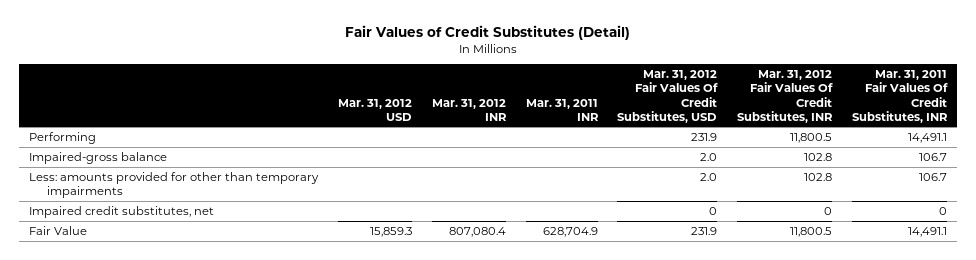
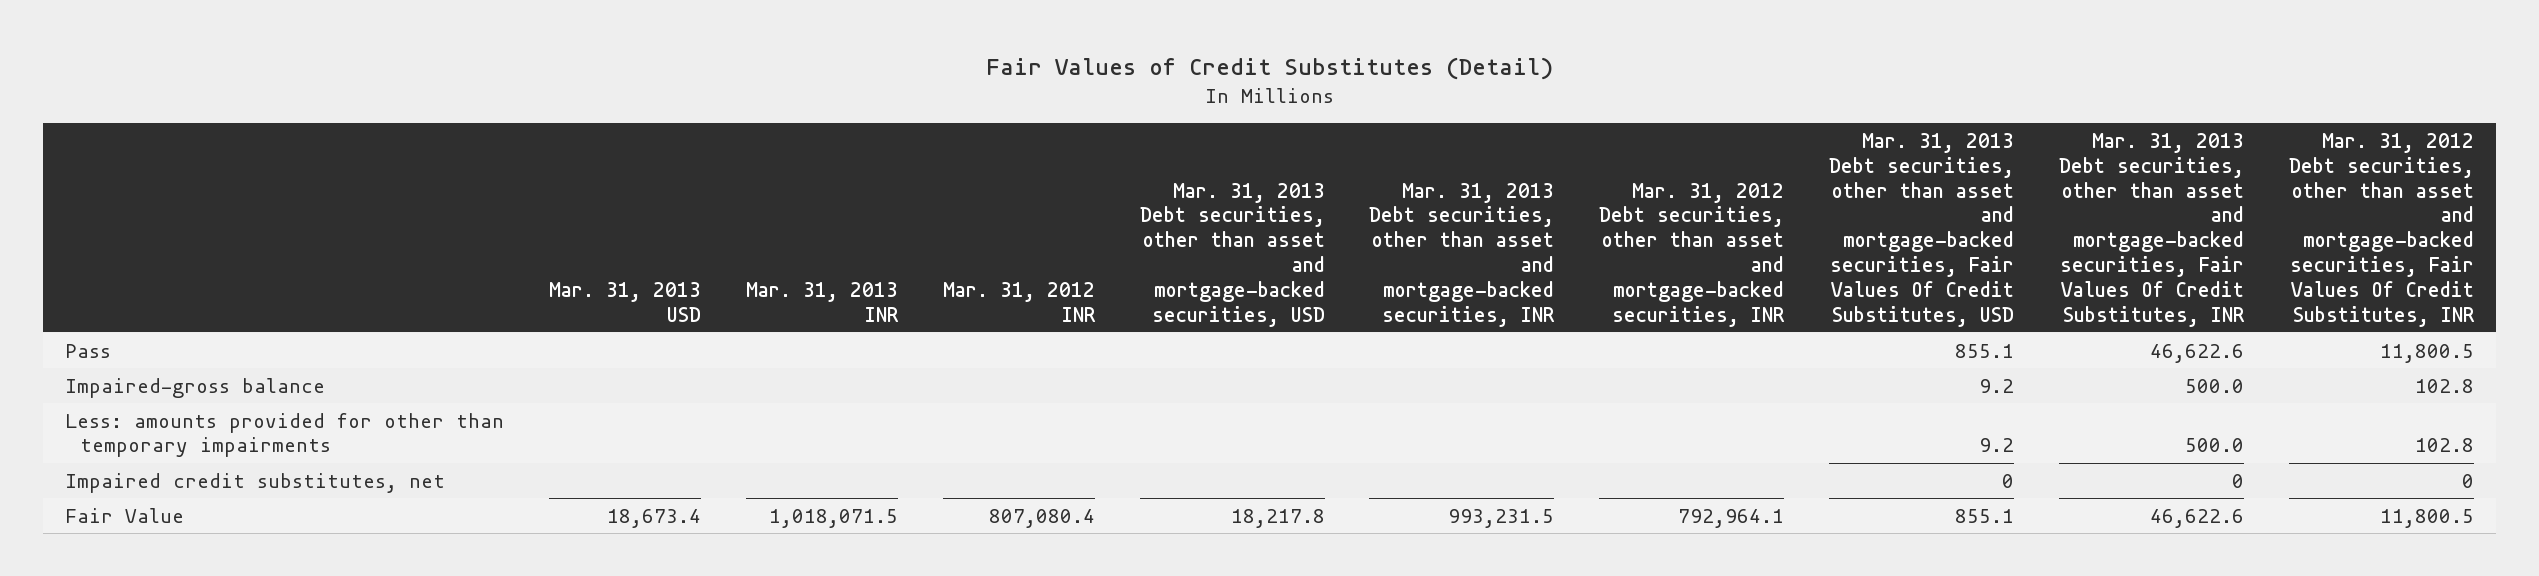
[337,98,412,121] Mar. 31, 2012 USD -> none
[525,98,599,121] Mar. 31, 2011 INR -> none
[617,70,719,123] Mar. 31, 2012 Fair Values Of Credit Substitutes, USD -> none
[737,70,834,123] Mar. 31, 2012 Fair Values Of Credit Substitutes, INR -> none
[852,70,949,123] Mar. 31, 2011 Fair Values Of Credit Substitutes, INR -> none
none -> [549,281,702,322] Mar. 31, 2013 USD
none -> [745,281,899,322] Mar. 31, 2013 INR
none -> [1139,182,1325,327] Mar. 31, 2013 Debt securities, other than asset and mortgage-backed securities, USD
none -> [1369,182,1556,327] Mar. 31, 2013 Debt securities, other than asset and mortgage-backed securities, INR
none -> [1599,182,1786,327] Mar. 31, 2012 Debt securities, other than asset and mortgage-backed securities, INR
none -> [1829,132,2015,327] Mar. 31, 2013 Debt securities, other than asset and mortgage-backed securities, Fair Values Of Credit Substitutes, USD
none -> [2058,132,2245,327] Mar. 31, 2013 Debt securities, other than asset and mortgage-backed securities, Fair Values Of Credit Substitutes, INR
none -> [2288,132,2475,327] Mar. 31, 2012 Debt securities, other than asset and mortgage-backed securities, Fair Values Of Credit Substitutes, INR
[29,131,97,144] Performing -> [65,343,112,358] Pass

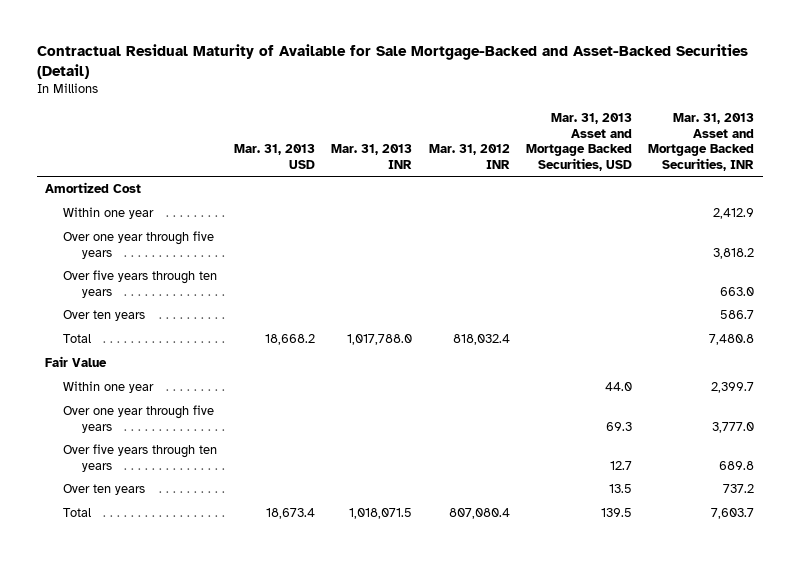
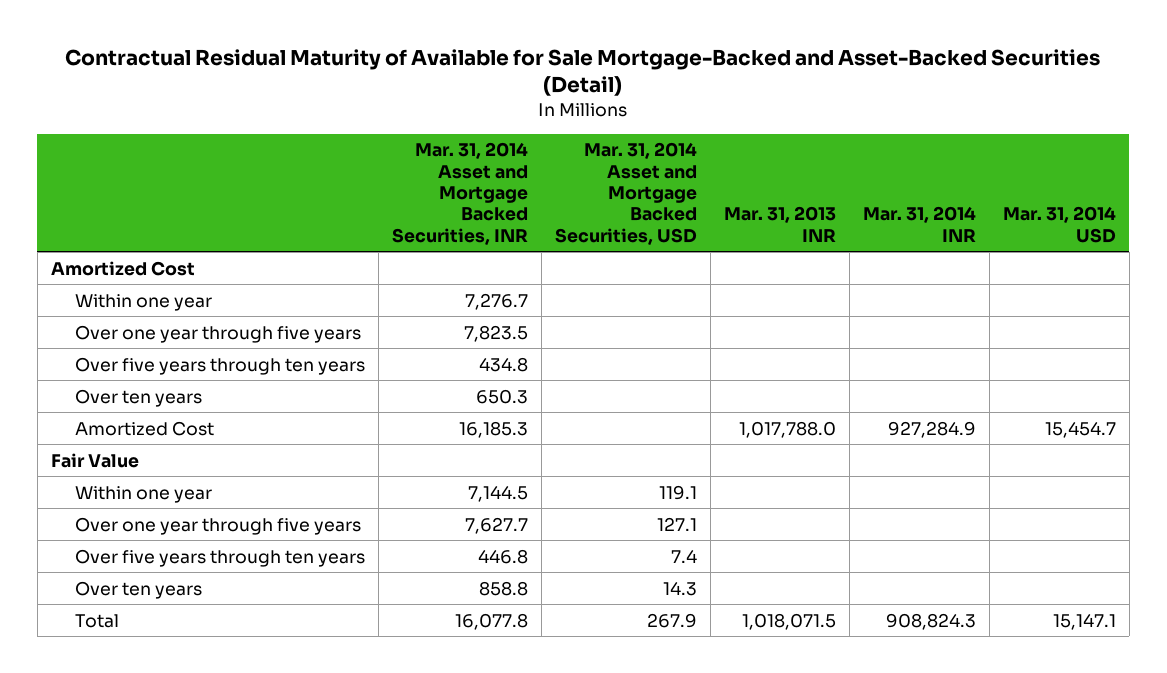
[233,144,315,169] Mar. 31, 2013 USD -> none
[428,144,510,169] Mar. 31, 2012 INR -> none
[526,113,633,171] Mar. 31, 2013 Asset and Mortgage Backed Securities, USD -> none
[648,113,755,171] Mar. 31, 2013 Asset and Mortgage Backed Securities, INR -> none
none -> [392,142,529,245] Mar. 31, 2014 Asset and Mortgage Backed Securities, INR
none -> [554,142,697,245] Mar. 31, 2014 Asset and Mortgage Backed Securities, USD
none -> [862,206,976,242] Mar. 31, 2014 INR
none -> [1002,206,1116,243] Mar. 31, 2014 USD
[63,334,92,344] Total -> [75,420,215,436] Amortized Cost

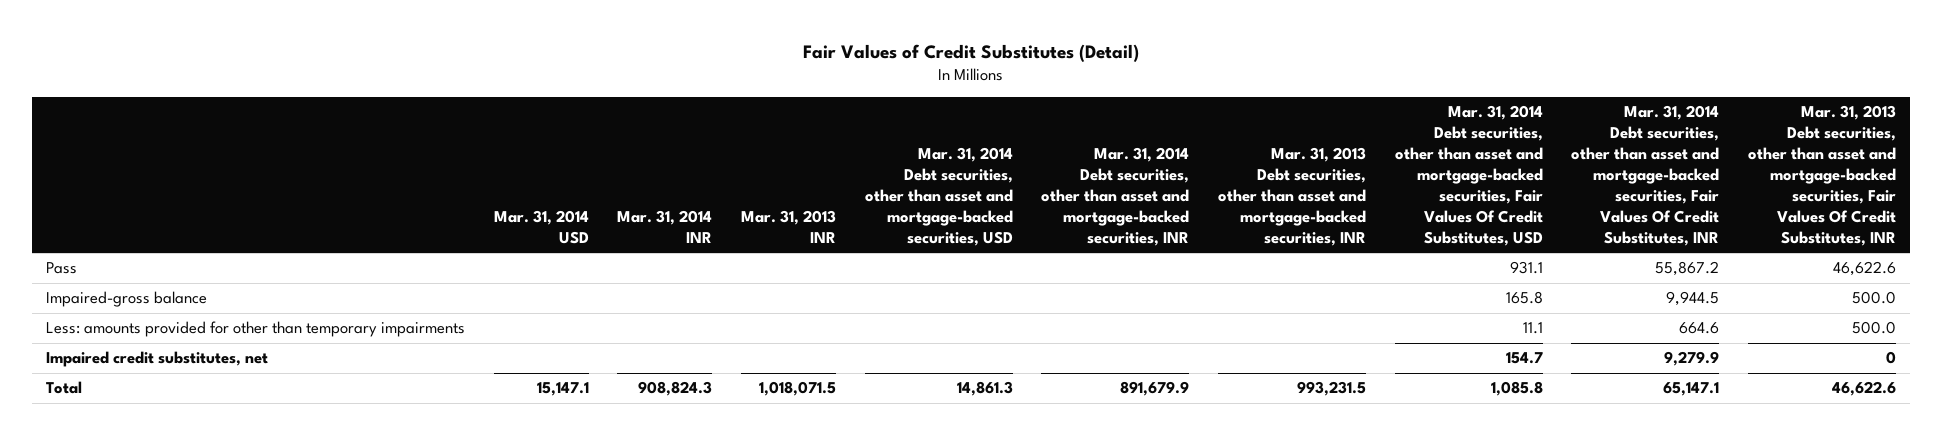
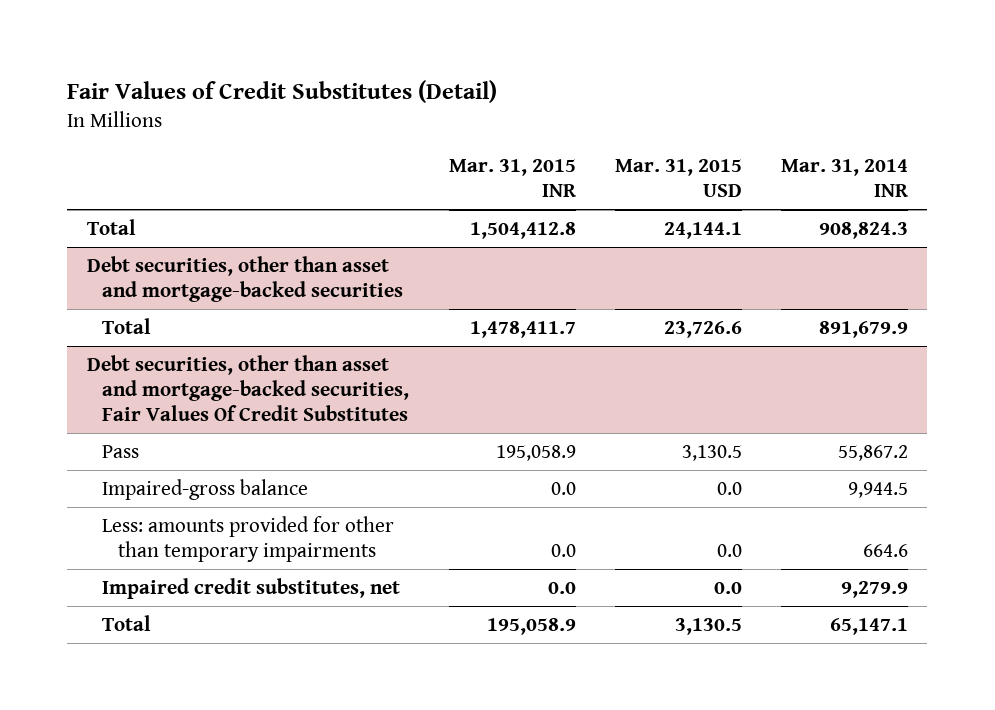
[493,209,589,244] Mar. 31, 2014 USD -> none
[741,209,837,243] Mar. 31, 2013 INR -> none
[864,147,1013,246] Mar. 31, 2014 Debt securities, other than asset and mortgage-backed securities, USD -> none
[1041,147,1190,246] Mar. 31, 2014 Debt securities, other than asset and mortgage-backed securities, INR -> none
[1218,147,1367,246] Mar. 31, 2013 Debt securities, other than asset and mortgage-backed securities, INR -> none
[1394,105,1543,246] Mar. 31, 2014 Debt securities, other than asset and mortgage-backed securities, Fair Values Of Credit Substitutes, USD -> none
[1571,105,1720,246] Mar. 31, 2014 Debt securities, other than asset and mortgage-backed securities, Fair Values Of Credit Substitutes, INR -> none
[1747,105,1896,246] Mar. 31, 2013 Debt securities, other than asset and mortgage-backed securities, Fair Values Of Credit Substitutes, INR -> none
none -> [448,159,577,198] Mar. 31, 2015 INR
none -> [614,159,742,198] Mar. 31, 2015 USD
[46,262,78,275] Pass -> none
[46,291,208,308] Impaired-gross balance -> none
[46,321,466,338] Less: amounts provided for other than temporary impairments -> none
[46,351,269,368] Impaired credit substitutes, net -> none
none -> [86,255,404,302] Debt securities, other than asset and mortgage-backed securities
none -> [102,317,152,334] Total
none -> [86,354,410,421] Debt securities, other than asset and mortgage-backed securities, Fair Values Of Credit Substitutes
none -> [102,444,140,458] Pass
none -> [102,478,309,500] Impaired-gross balance
none -> [102,515,395,562] Less: amounts provided for other than temporary impairments
none -> [102,577,401,599] Impaired credit substitutes, net
none -> [102,614,152,631] Total

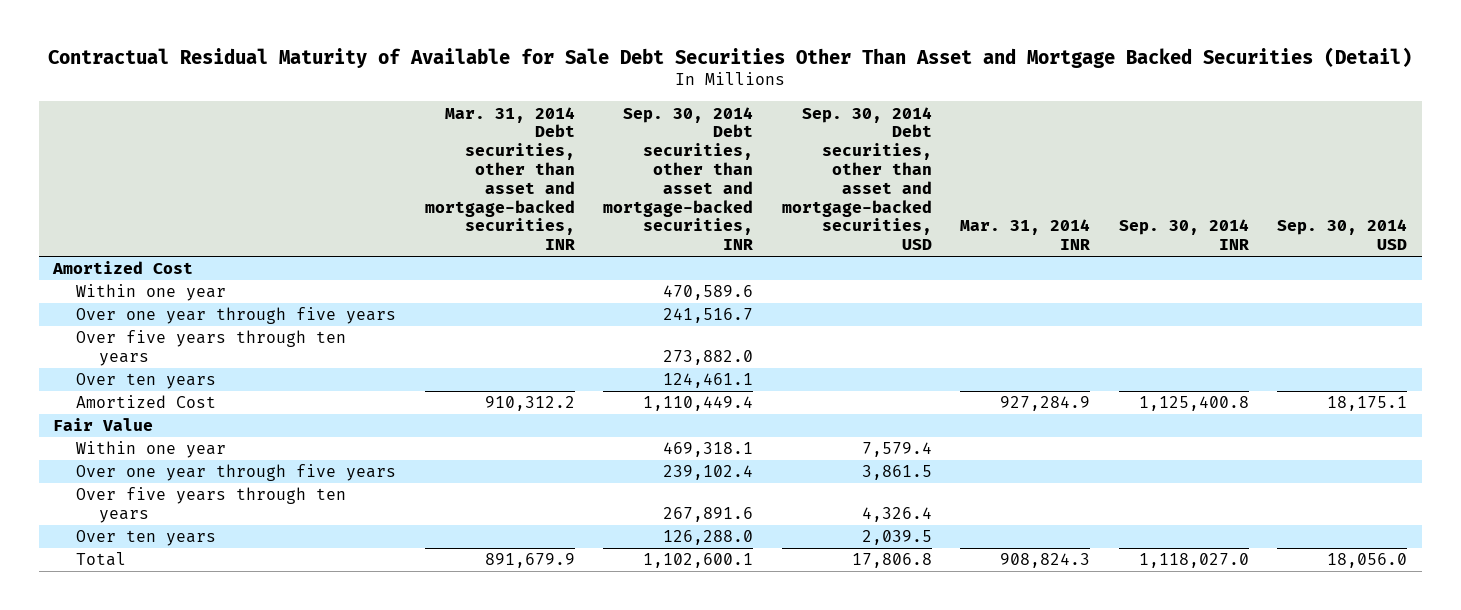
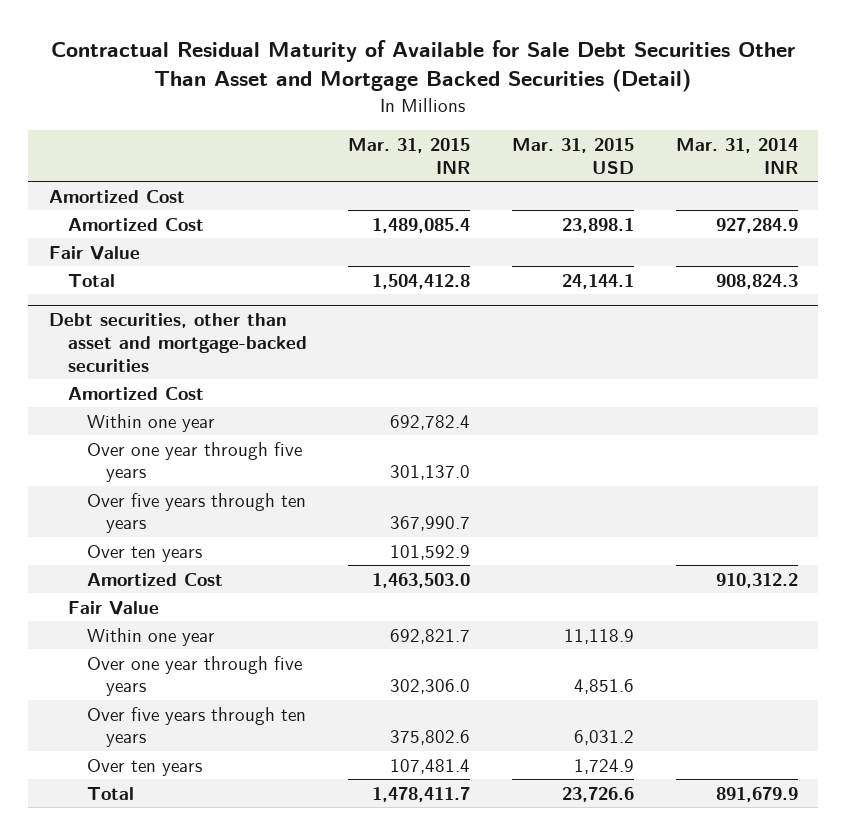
[424,106,575,251] Mar. 31, 2014 Debt securities, other than asset and mortgage-backed securities, INR -> none
[603,106,754,251] Sep. 30, 2014 Debt securities, other than asset and mortgage-backed securities, INR -> none
[781,106,932,251] Sep. 30, 2014 Debt securities, other than asset and mortgage-backed securities, USD -> none
[1118,219,1249,251] Sep. 30, 2014 INR -> none
[1277,219,1408,251] Sep. 30, 2014 USD -> none
none -> [348,137,471,174] Mar. 31, 2015 INR
none -> [512,137,635,174] Mar. 31, 2015 USD
[75,284,226,302] Within one year -> none
[75,307,396,325] Over one year through five years -> none
[75,330,346,367] Over five years through ten years -> none
[75,373,216,390] Over ten years -> none
[75,441,226,459] Within one year -> none
[75,464,396,482] Over one year through five years -> none
[75,487,346,524] Over five years through ten years -> none
[75,530,216,547] Over ten years -> none
none -> [48,313,307,372] Debt securities, other than asset and mortgage-backed securities
none -> [67,386,204,400] Amortized Cost
none -> [87,413,216,432] Within one year
none -> [87,441,303,483] Over one year through five years
none -> [87,492,307,534] Over five years through ten years
none -> [87,544,203,562] Over ten years
none -> [87,572,224,586] Amortized Cost
none -> [67,600,159,616] Fair Value
none -> [87,627,216,646] Within one year
none -> [87,655,303,697] Over one year through five years
none -> [87,706,307,748] Over five years through ten years
none -> [87,758,203,776] Over ten years
none -> [87,786,135,800] Total

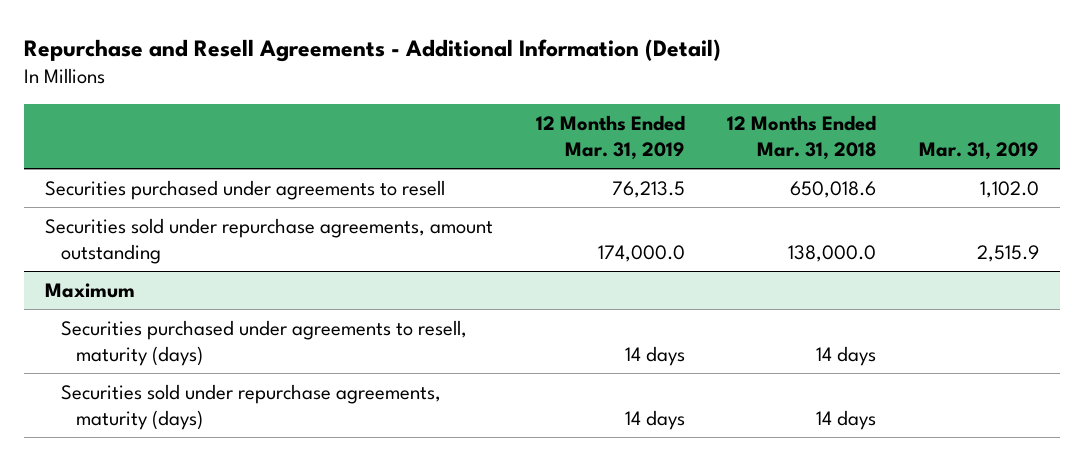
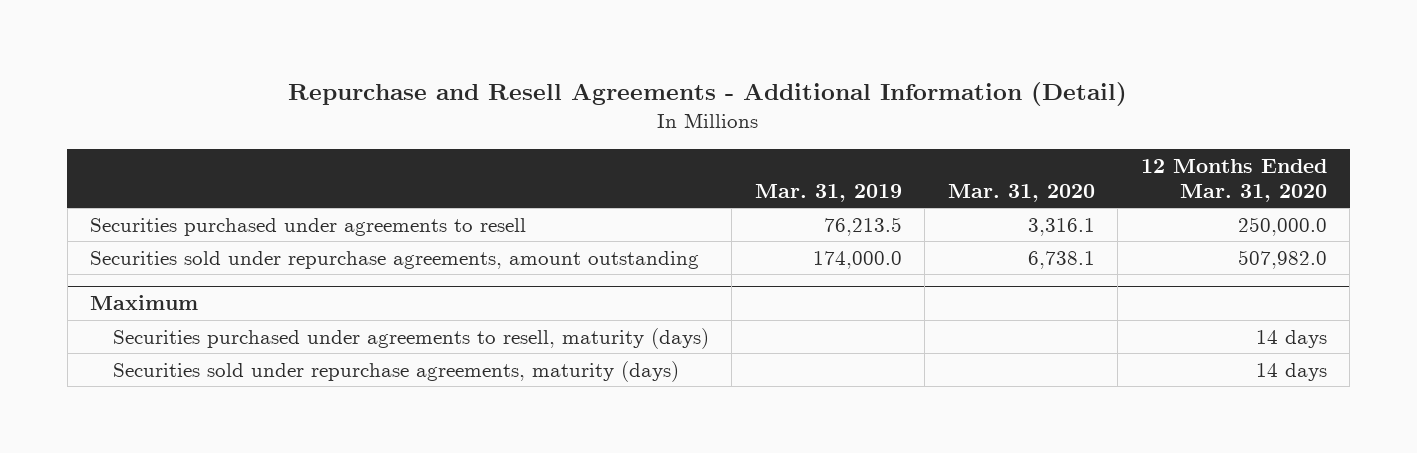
[535,114,685,160] 12 Months Ended Mar. 31, 2019 -> none
[727,114,877,160] 12 Months Ended Mar. 31, 2018 -> none
none -> [947,184,1095,203] Mar. 31, 2020
none -> [1140,158,1327,203] 12 Months Ended Mar. 31, 2020
[979,181,1039,199] 1,102.0 -> [823,216,902,236] 76,213.5
[976,245,1039,263] 2,515.9 -> [812,250,902,269] 174,000.0

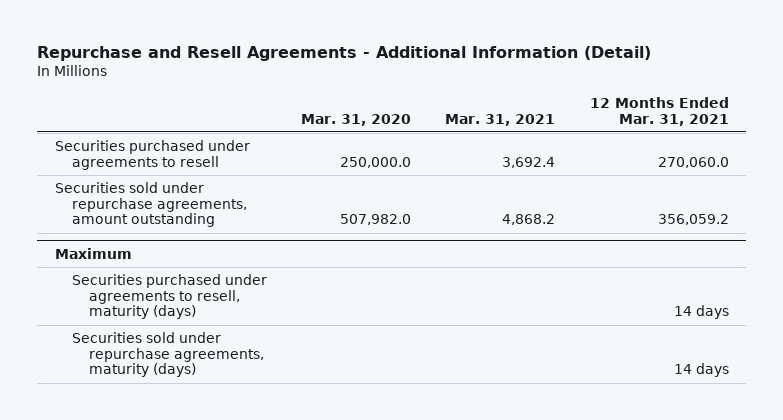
[754,184,902,203] Mar. 31, 2019 -> none
[1140,158,1327,203] 12 Months Ended Mar. 31, 2020 -> none
none -> [445,113,556,126] Mar. 31, 2021
none -> [589,96,729,126] 12 Months Ended Mar. 31, 2021
[1027,217,1095,236] 3,316.1 -> [339,156,411,168] 250,000.0
[1027,250,1095,269] 6,738.1 -> [339,214,411,226] 507,982.0

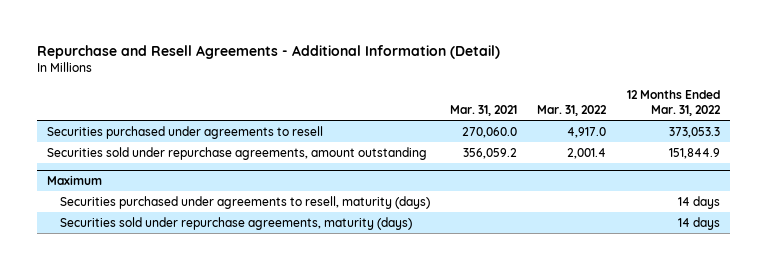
[300,113,411,126] Mar. 31, 2020 -> none
[589,96,729,126] 12 Months Ended Mar. 31, 2021 -> none
none -> [537,105,608,117] Mar. 31, 2022
none -> [626,90,721,117] 12 Months Ended Mar. 31, 2022
[502,156,556,168] 3,692.4 -> [461,126,517,138] 270,060.0
[502,214,556,226] 4,868.2 -> [462,147,517,159] 356,059.2

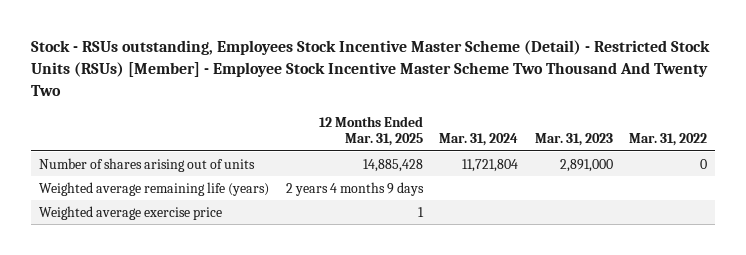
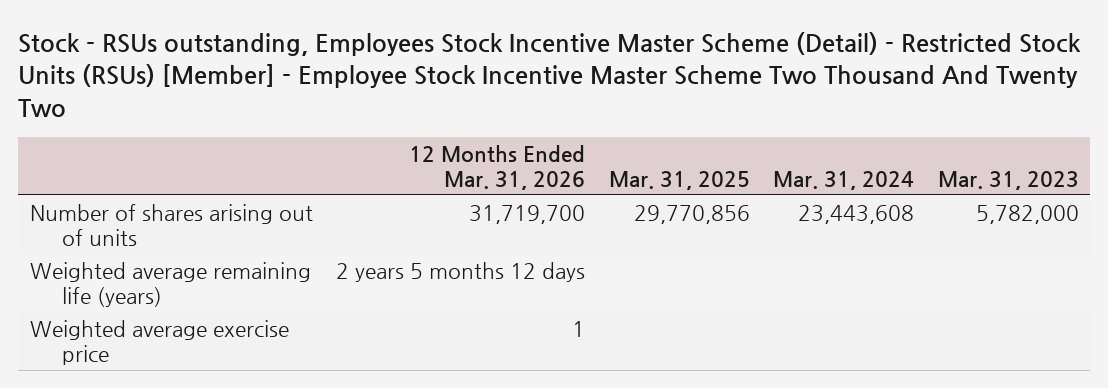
[318,115,423,147] 12 Months Ended Mar. 31, 2025 -> none
[629,133,708,147] Mar. 31, 2022 -> none
none -> [409,144,586,191] 12 Months Ended Mar. 31, 2026
none -> [608,171,750,191] Mar. 31, 2025
[462,158,519,172] 11,721,804 -> [798,204,915,224] 23,443,608
[559,158,613,172] 2,891,000 -> [975,204,1079,224] 5,782,000

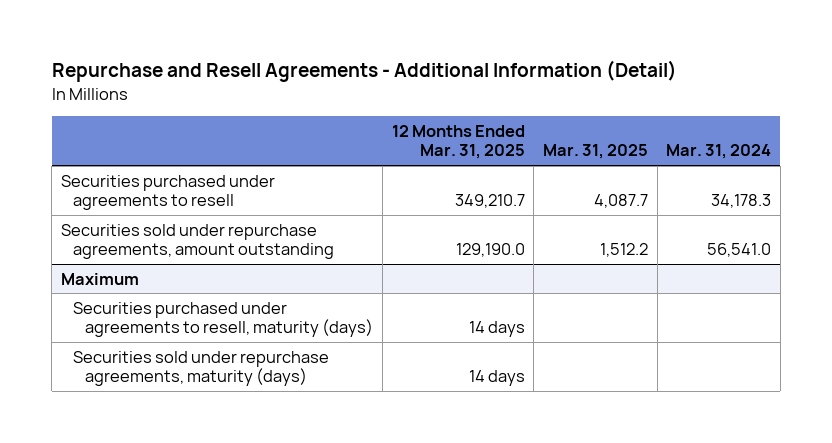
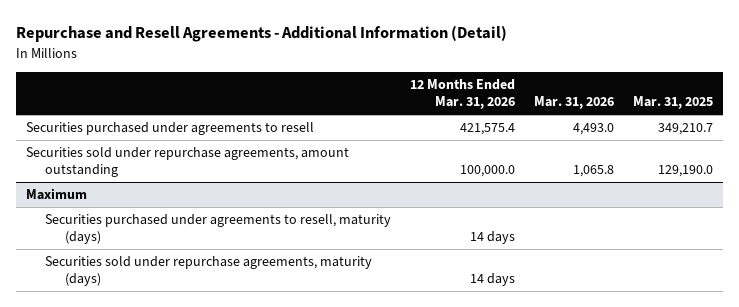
[391,124,525,160] 12 Months Ended Mar. 31, 2025 -> none
[666,144,772,160] Mar. 31, 2024 -> none
none -> [410,79,516,110] 12 Months Ended Mar. 31, 2026
none -> [534,96,615,110] Mar. 31, 2026
[593,194,648,209] 4,087.7 -> [658,123,714,136] 349,210.7
[599,243,648,258] 1,512.2 -> [658,165,714,178] 129,190.0

